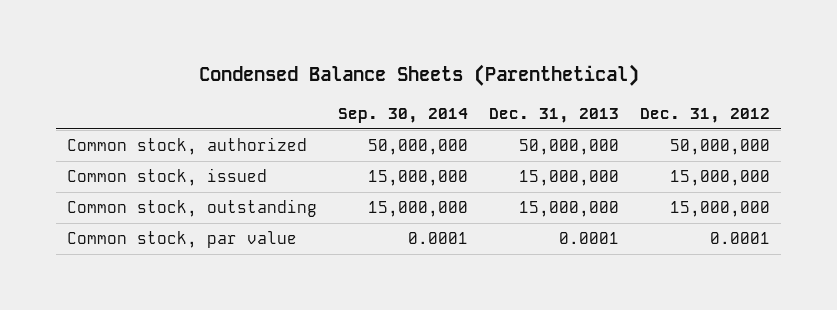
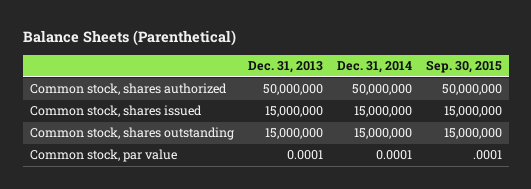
[198,64,639,87] Condensed Balance Sheets (Parenthetical) -> [22,30,236,47] Balance Sheets (Parenthetical)
[337,107,468,123] Sep. 30, 2014 -> none
[640,107,771,123] Dec. 31, 2012 -> none
none -> [336,61,412,74] Dec. 31, 2014
none -> [425,60,502,74] Sep. 30, 2015
[66,137,307,156] Common stock, authorized -> [29,83,227,96] Common stock, shares authorized
[66,168,267,187] Common stock, issued -> [29,105,202,118] Common stock, shares issued
[66,199,317,218] Common stock, outstanding -> [29,127,234,141] Common stock, shares outstanding

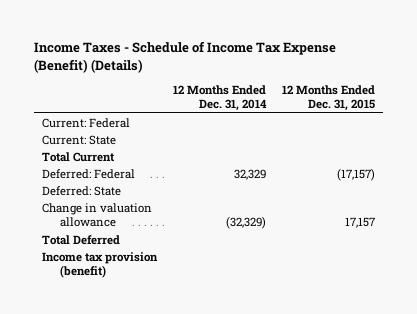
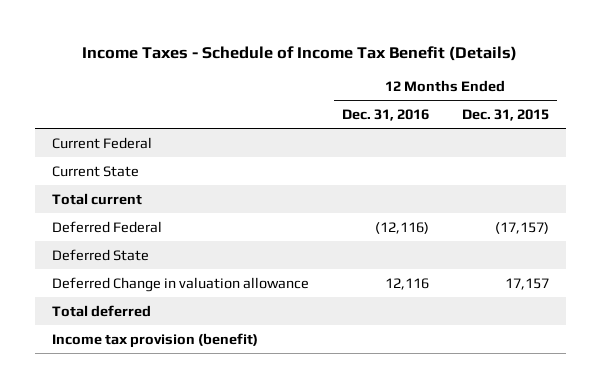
[34,41,337,73] Income Taxes - Schedule of Income Tax Expense (Benefit) (Details) -> [82,45,518,61] Income Taxes - Schedule of Income Tax Benefit (Details)
[172,85,267,112] 12 Months Ended Dec. 31, 2014 -> none
none -> [341,109,429,122] Dec. 31, 2016
[42,117,131,128] Current: Federal -> [51,136,152,149] Current Federal
[42,134,117,145] Current: State -> [51,165,139,177] Current State
[42,151,116,162] Total Current -> [51,192,142,205] Total current
[42,168,136,179] Deferred: Federal -> [51,220,162,233] Deferred Federal
[42,185,122,196] Deferred: State -> [51,248,149,261] Deferred State
[42,202,153,227] Change in valuation allowance -> [51,276,309,292] Deferred Change in valuation allowance
[42,234,121,245] Total Deferred -> [51,304,151,317] Total deferred

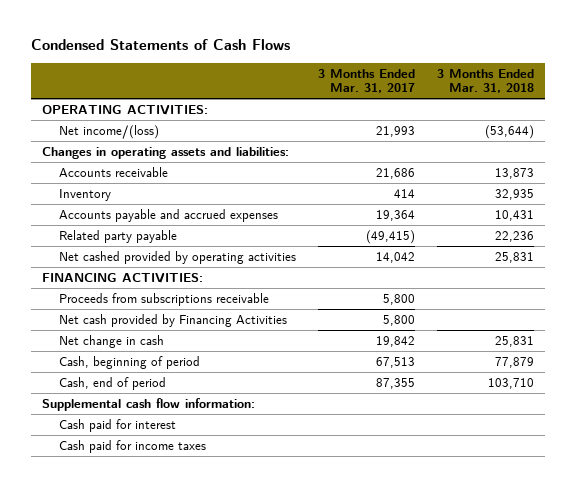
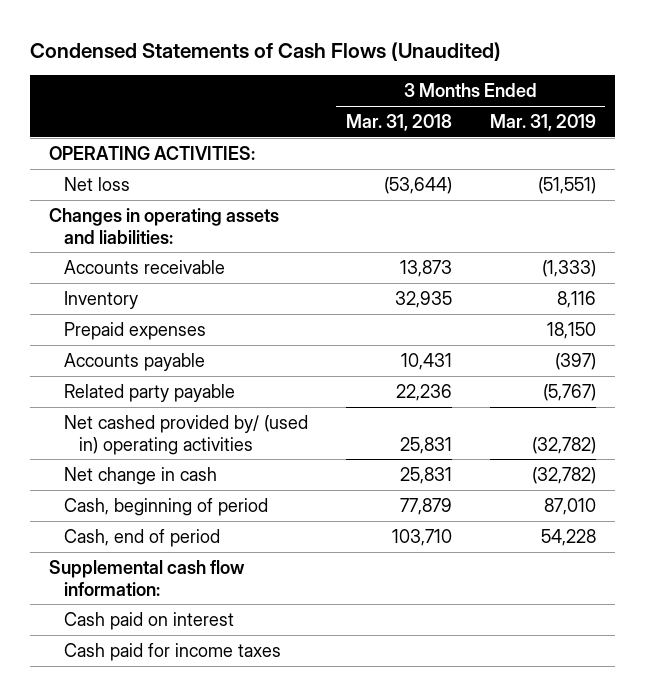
[31,39,291,51] Condensed Statements of Cash Flows -> [29,41,501,61] Condensed Statements of Cash Flows (Unaudited)
[317,68,415,94] 3 Months Ended Mar. 31, 2017 -> none
none -> [489,113,596,131] Mar. 31, 2019
[58,124,159,139] Net income/(loss) -> [63,176,130,191] Net loss
none -> [63,321,206,340] Prepaid expenses
[58,208,278,222] Accounts payable and accrued expenses -> [63,352,205,371] Accounts payable
[42,272,204,283] FINANCING ACTIVITIES: -> none
[58,292,269,306] Proceeds from subscriptions receivable -> none
[58,313,287,327] Net cash provided by Financing Activities -> none
[58,250,296,264] Net cashed provided by operating activities -> [63,414,308,455] Net cashed provided by/ (used in) operating activities
[58,418,176,432] Cash paid for interest -> [63,611,234,630] Cash paid on interest

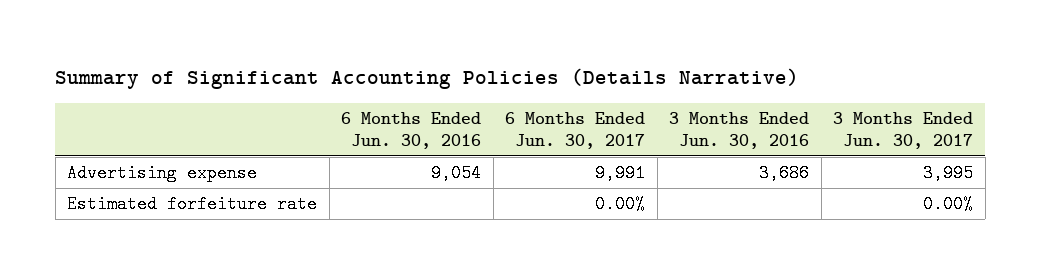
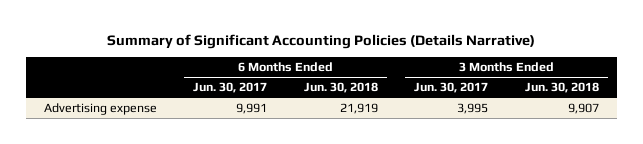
[341,112,482,150] 6 Months Ended Jun. 30, 2016 -> none
[669,112,810,150] 3 Months Ended Jun. 30, 2016 -> none
none -> [303,82,378,94] Jun. 30, 2018
none -> [524,82,599,94] Jun. 30, 2018
[67,195,318,214] Estimated forfeiture rate -> none

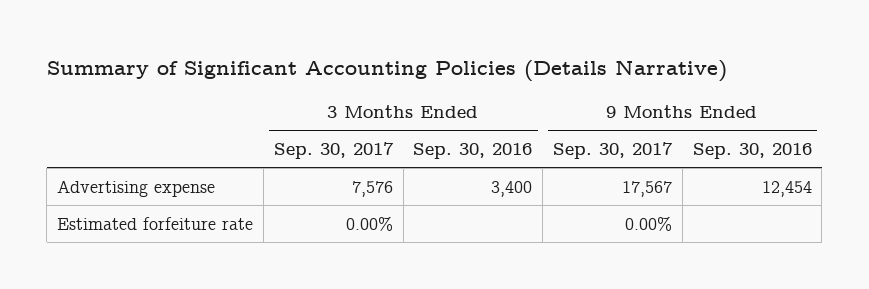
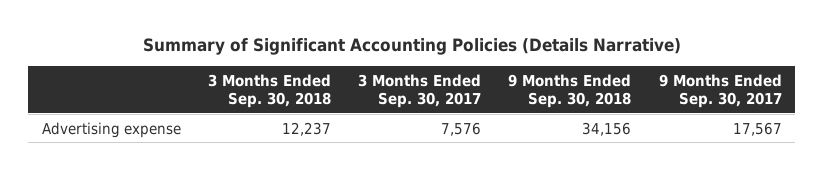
[413,142,533,159] Sep. 30, 2016 -> none
[692,142,812,159] Sep. 30, 2016 -> none
none -> [208,73,332,108] 3 Months Ended Sep. 30, 2018
none -> [508,73,632,108] 9 Months Ended Sep. 30, 2018
[57,216,254,230] Estimated forfeiture rate -> none

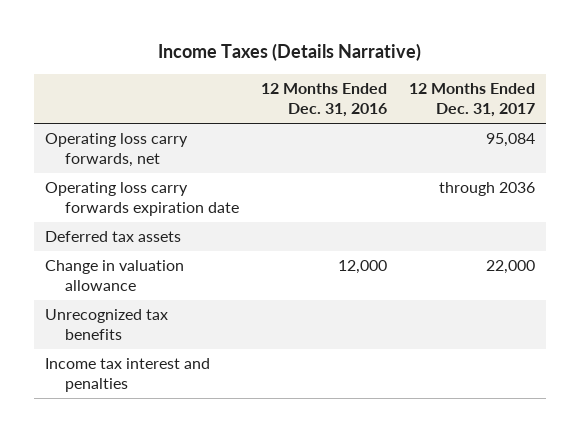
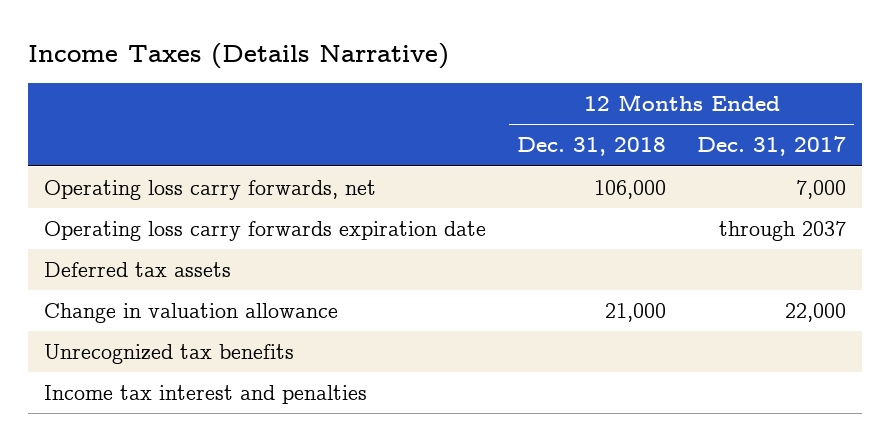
[260,83,387,118] 12 Months Ended Dec. 31, 2016 -> none
none -> [517,137,667,157] Dec. 31, 2018
[485,133,535,148] 95,084 -> [796,180,847,200] 7,000
[438,182,535,197] through 2036 -> [719,221,847,242] through 2037

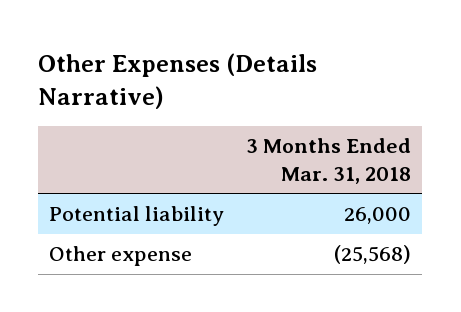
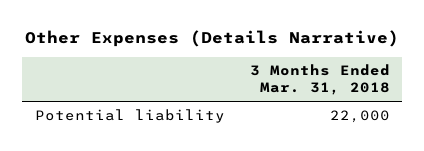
[49,246,193,267] Other expense -> none
[344,207,412,225] 26,000 -> [329,110,390,124] 22,000

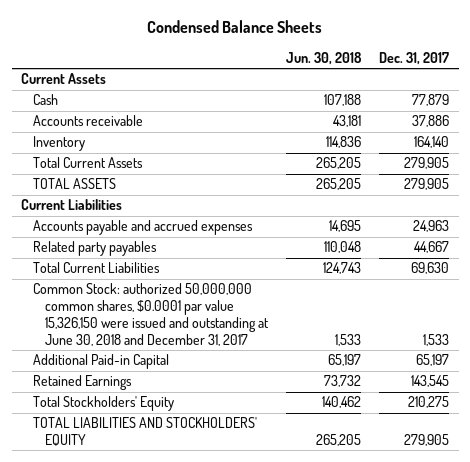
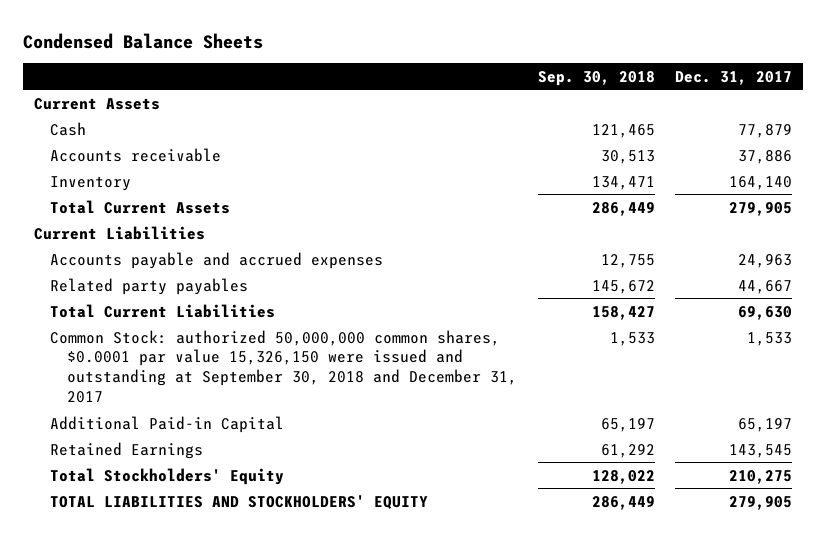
[286,51,363,65] Jun. 30, 2018 -> none
none -> [537,70,655,86] Sep. 30, 2018
[32,178,116,190] TOTAL ASSETS -> none
[32,283,269,347] Common Stock: authorized 50,000,000 common shares, $0.0001 par value 15,326,150 were issued and outstanding at June 30, 2018 and December 31, 2017 -> [50,329,518,403] Common Stock: authorized 50,000,000 common shares, $0.0001 par value 15,326,150 were issued and outstanding at September 30, 2018 and December 31, 2017

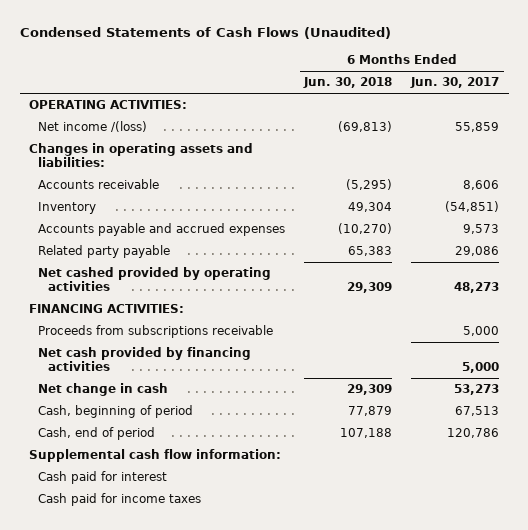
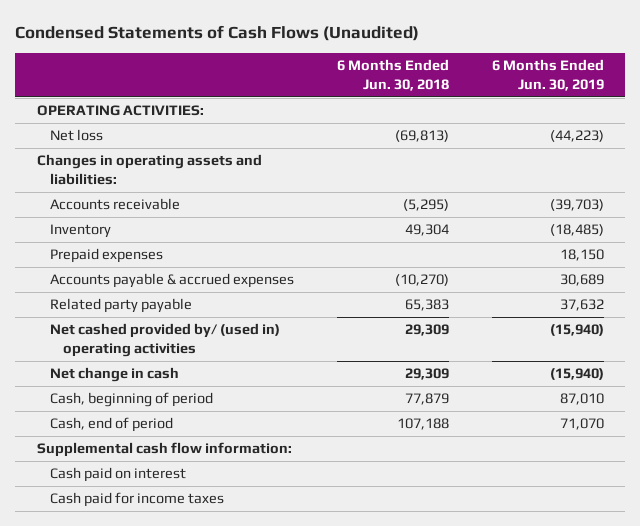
[410,77,500,89] Jun. 30, 2017 -> none
none -> [491,59,604,92] 6 Months Ended Jun. 30, 2019
[38,121,148,133] Net income /(loss) -> [49,129,103,142] Net loss
none -> [49,248,163,264] Prepaid expenses
[38,223,286,237] Accounts payable and accrued expenses -> [49,273,294,289] Accounts payable & accrued expenses
[29,304,185,314] FINANCING ACTIVITIES: -> none
[38,325,274,339] Proceeds from subscriptions receivable -> none
[38,347,252,371] Net cash provided by financing activities -> none
[38,267,272,291] Net cashed provided by operating activities -> [49,323,280,358] Net cashed provided by/ (used in) operating activities
[38,471,168,485] Cash paid for interest -> [49,467,186,483] Cash paid on interest

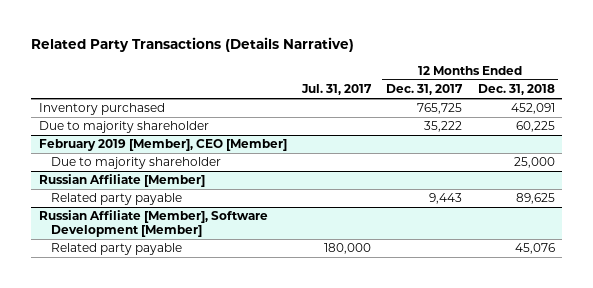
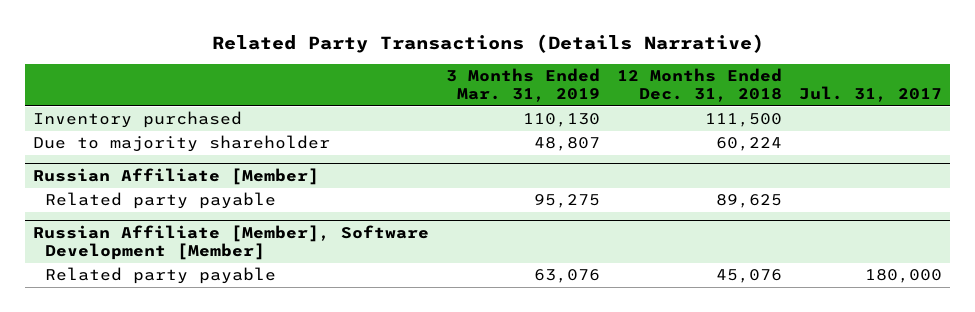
[386,84,464,96] Dec. 31, 2017 -> none
none -> [446,68,601,103] 3 Months Ended Mar. 31, 2019
[38,139,287,152] February 2019 [Member], CEO [Member] -> none
[51,157,222,170] Due to majority shareholder -> none
[510,103,555,115] 452,091 -> [705,113,783,128] 111,500
[515,121,555,133] 60,225 -> [716,137,783,152] 60,224

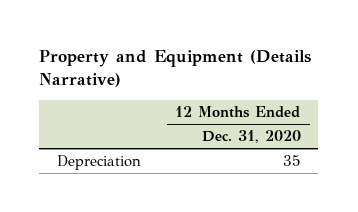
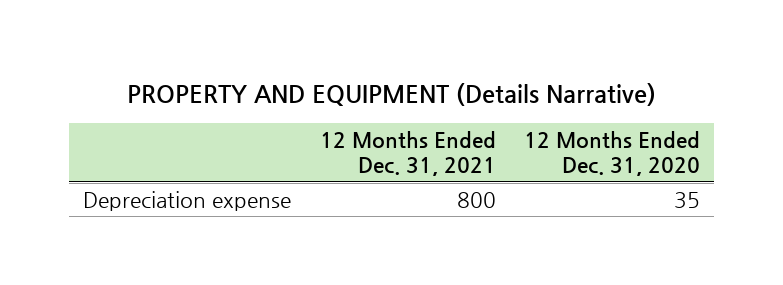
[39,50,312,88] Property and Equipment (Details Narrative) -> [126,82,656,106] PROPERTY AND EQUIPMENT (Details Narrative)
none -> [319,130,496,177] 12 Months Ended Dec. 31, 2021
[56,155,141,171] Depreciation -> [83,190,292,211] Depreciation expense

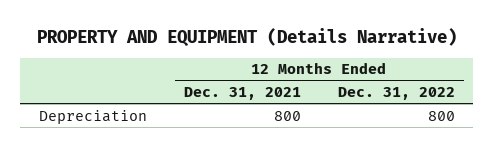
[523,130,700,177] 12 Months Ended Dec. 31, 2020 -> none
none -> [337,87,455,101] Dec. 31, 2022
[83,190,292,211] Depreciation expense -> [38,109,147,124] Depreciation

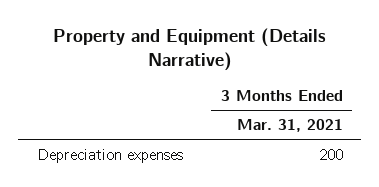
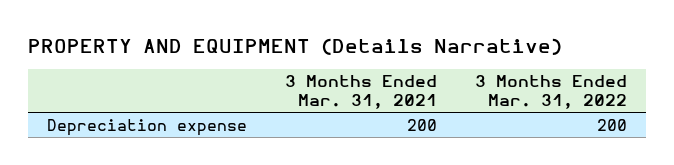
[52,27,326,71] Property and Equipment (Details Narrative) -> [28,37,563,55] PROPERTY AND EQUIPMENT (Details Narrative)
none -> [475,74,628,110] 3 Months Ended Mar. 31, 2022
[36,148,183,163] Depreciation expenses -> [47,119,248,137] Depreciation expense

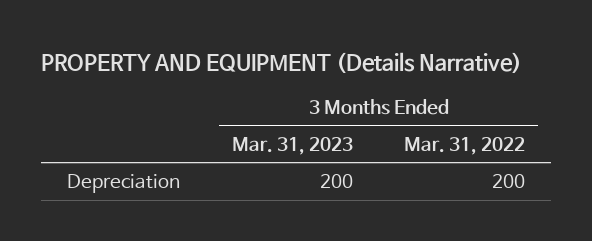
[285,74,438,110] 3 Months Ended Mar. 31, 2021 -> none
none -> [231,136,353,155] Mar. 31, 2023
[47,119,248,137] Depreciation expense -> [66,174,180,194] Depreciation

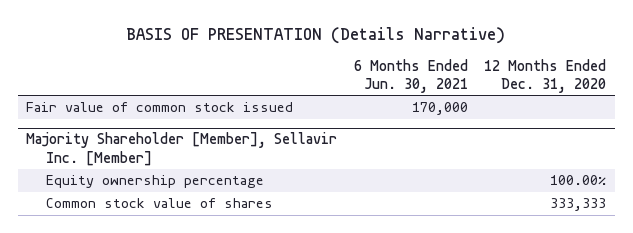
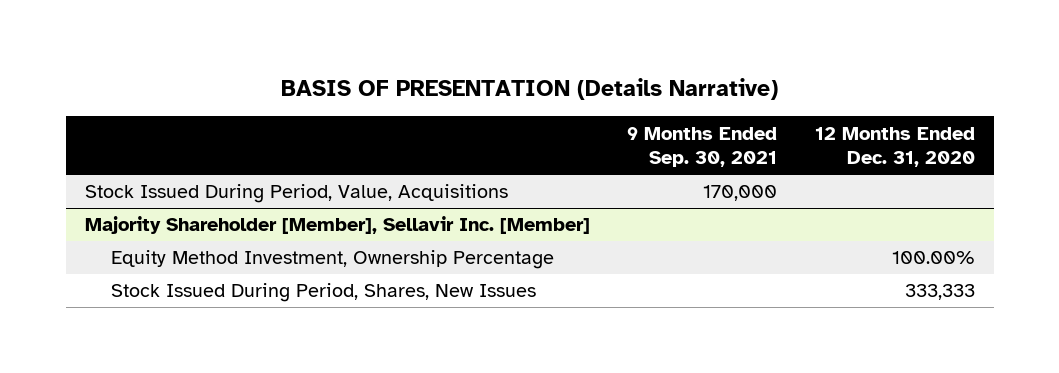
[353,58,468,94] 6 Months Ended Jun. 30, 2021 -> none
none -> [627,126,778,168] 9 Months Ended Sep. 30, 2021
[26,102,294,113] Fair value of common stock issued -> [84,184,508,204] Stock Issued During Period, Value, Acquisitions
[46,175,265,189] Equity ownership percentage -> [110,250,554,270] Equity Method Investment, Ownership Percentage
[46,198,274,209] Common stock value of shares -> [110,283,536,303] Stock Issued During Period, Shares, New Issues

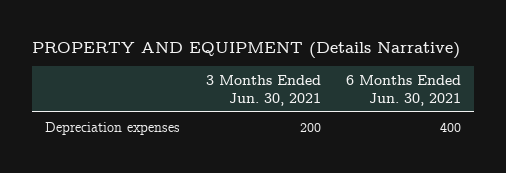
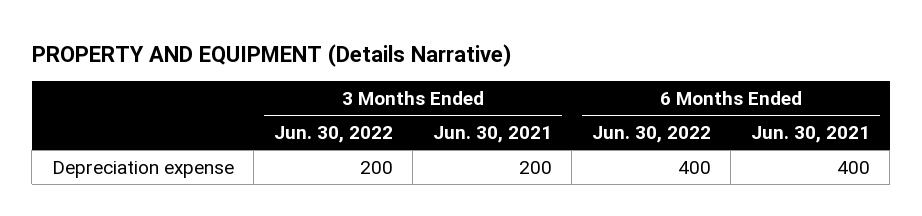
none -> [273,125,393,143] Jun. 30, 2022
none -> [591,125,711,143] Jun. 30, 2022
[44,121,180,135] Depreciation expenses -> [51,160,234,178] Depreciation expense

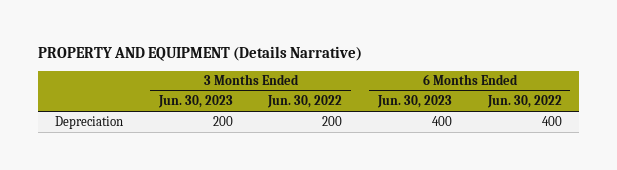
[432,125,552,143] Jun. 30, 2021 -> none
[750,125,870,143] Jun. 30, 2021 -> none
none -> [157,95,233,109] Jun. 30, 2023
none -> [376,95,452,109] Jun. 30, 2023
[51,160,234,178] Depreciation expense -> [55,116,124,130] Depreciation

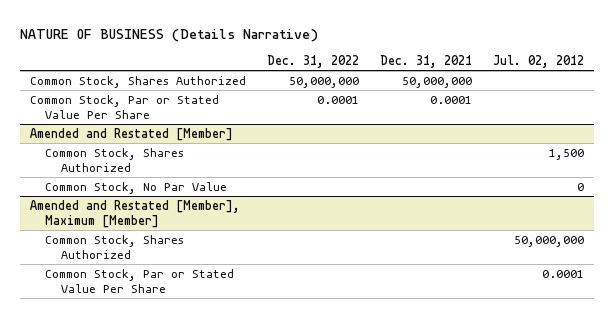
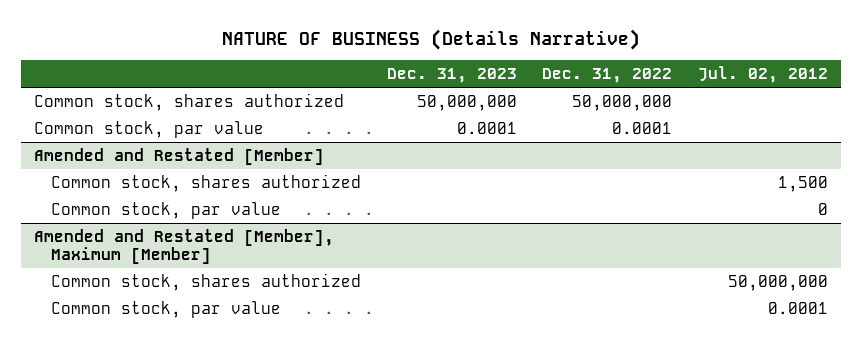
[380,54,473,68] Dec. 31, 2021 -> none
none -> [386,67,517,83] Dec. 31, 2023
[30,75,247,88] Common Stock, Shares Authorized -> [33,92,344,111] Common stock, shares authorized
[30,94,220,119] Common Stock, Par or Stated Value Per Share -> [33,120,264,138] Common stock, par value
[45,147,185,172] Common Stock, Shares Authorized -> [51,173,362,192] Common stock, shares authorized
[45,181,228,194] Common Stock, No Par Value -> [51,201,282,219] Common stock, par value
[45,234,185,259] Common Stock, Shares Authorized -> [51,272,362,291] Common stock, shares authorized
[45,268,235,293] Common Stock, Par or Stated Value Per Share -> [51,300,282,318] Common stock, par value

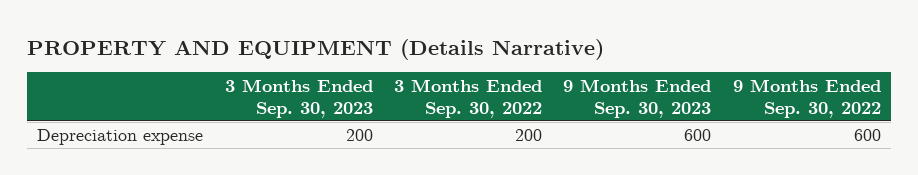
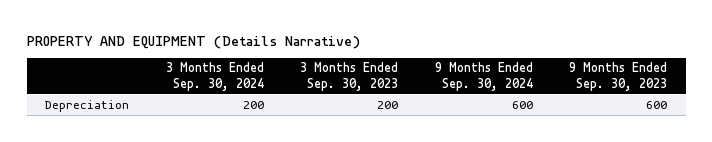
[394,78,543,118] 3 Months Ended Sep. 30, 2022 -> none
[732,78,881,118] 9 Months Ended Sep. 30, 2022 -> none
none -> [165,62,264,92] 3 Months Ended Sep. 30, 2024
none -> [434,62,533,92] 9 Months Ended Sep. 30, 2024
[37,129,204,146] Depreciation expense -> [45,100,130,113] Depreciation

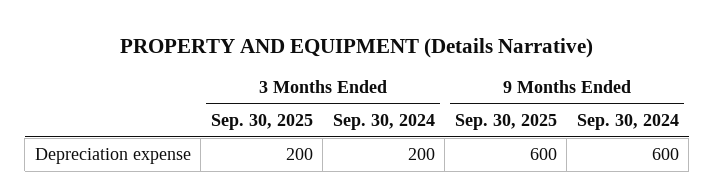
[300,62,399,92] 3 Months Ended Sep. 30, 2023 -> none
[569,62,668,92] 9 Months Ended Sep. 30, 2023 -> none
none -> [210,114,313,131] Sep. 30, 2025
none -> [454,114,557,131] Sep. 30, 2025
[45,100,130,113] Depreciation -> [34,148,191,165] Depreciation expense

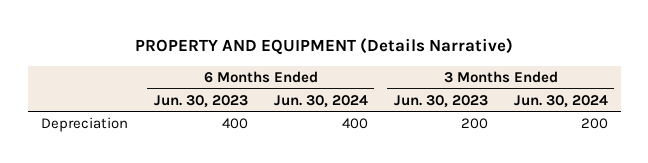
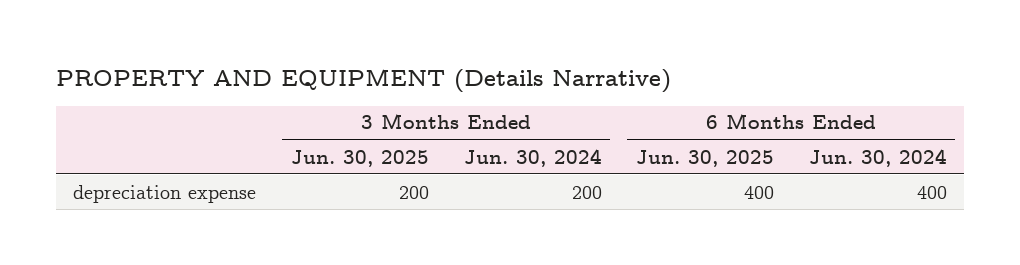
[153,94,248,108] Jun. 30, 2023 -> none
[393,94,488,108] Jun. 30, 2023 -> none
none -> [291,149,430,167] Jun. 30, 2025
none -> [636,149,775,167] Jun. 30, 2025
[40,117,128,133] Depreciation -> [73,184,257,203] depreciation expense

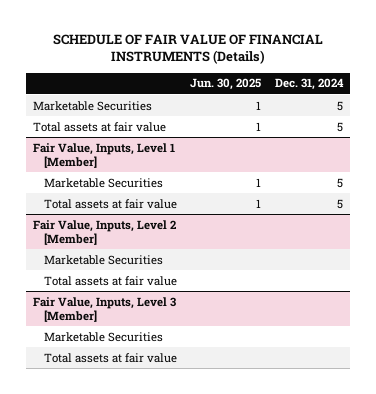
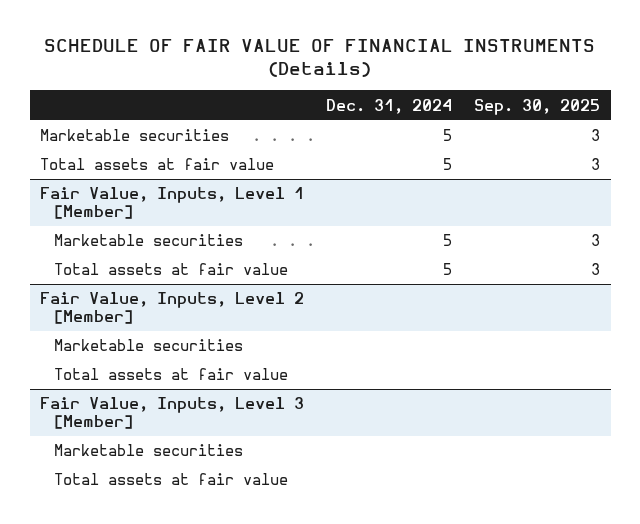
[190,78,262,91] Jun. 30, 2025 -> none
none -> [473,98,600,115] Sep. 30, 2025
[33,100,153,111] Marketable Securities -> [40,129,230,142] Marketable securities
[43,177,163,188] Marketable Securities -> [53,234,243,247] Marketable securities
[43,254,163,265] Marketable Securities -> [53,339,243,352] Marketable securities
[43,331,163,342] Marketable Securities -> [53,444,243,457] Marketable securities

